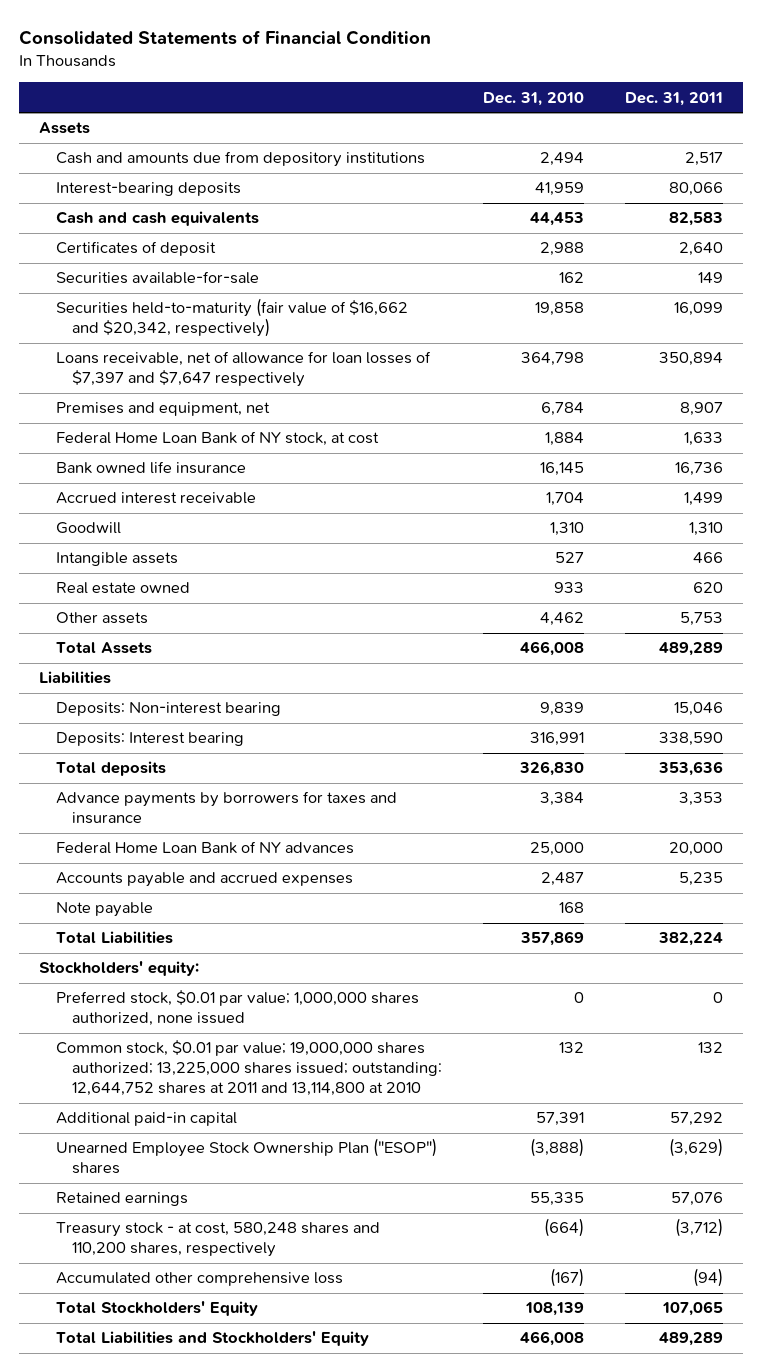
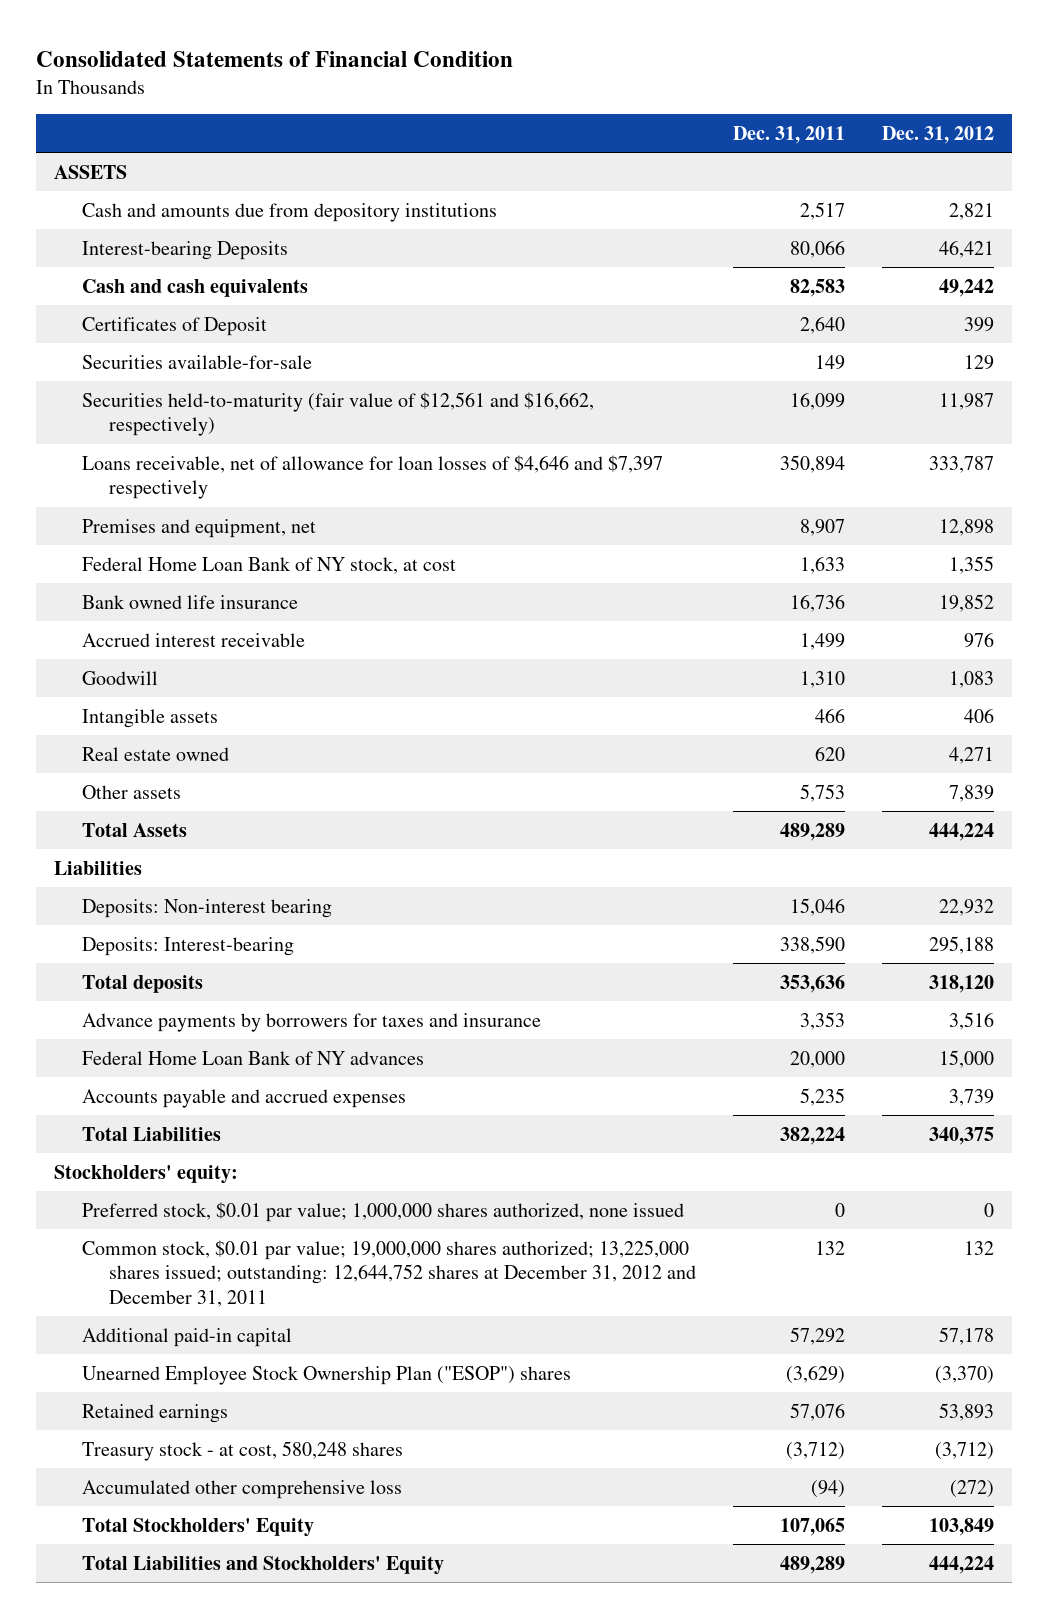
[482,91,584,106] Dec. 31, 2010 -> none
none -> [881,125,994,144] Dec. 31, 2012
[39,122,91,135] Assets -> [54,164,128,179] ASSETS
[55,182,241,197] Interest-bearing deposits -> [81,240,288,260] Interest-bearing Deposits
[55,241,216,257] Certificates of deposit -> [81,316,267,336] Certificates of Deposit
[55,298,408,338] Securities held-to-maturity (fair value of $16,662 and $20,342, respectively) -> [81,391,594,437] Securities held-to-maturity (fair value of $12,561 and $16,662, respectively)
[55,351,431,388] Loans receivable, net of allowance for loan losses of $7,397 and $7,647 respectively -> [81,454,663,500] Loans receivable, net of allowance for loan losses of $4,646 and $7,397 respectively
[55,732,244,747] Deposits: Interest bearing -> [81,936,294,956] Deposits: Interest-bearing
[55,902,153,918] Note payable -> none
[55,1040,443,1097] Common stock, $0.01 par value; 19,000,000 shares authorized; 13,225,000 shares issued; outstanding: 12,644,752 shares at 2011 and 13,114,800 at 2010 -> [81,1239,696,1308] Common stock, $0.01 par value; 19,000,000 shares authorized; 13,225,000 shares issued; outstanding: 12,644,752 shares at December 31, 2012 and December 31, 2011
[55,1222,380,1258] Treasury stock - at cost, 580,248 shares and 110,200 shares, respectively -> [81,1440,403,1461] Treasury stock - at cost, 580,248 shares

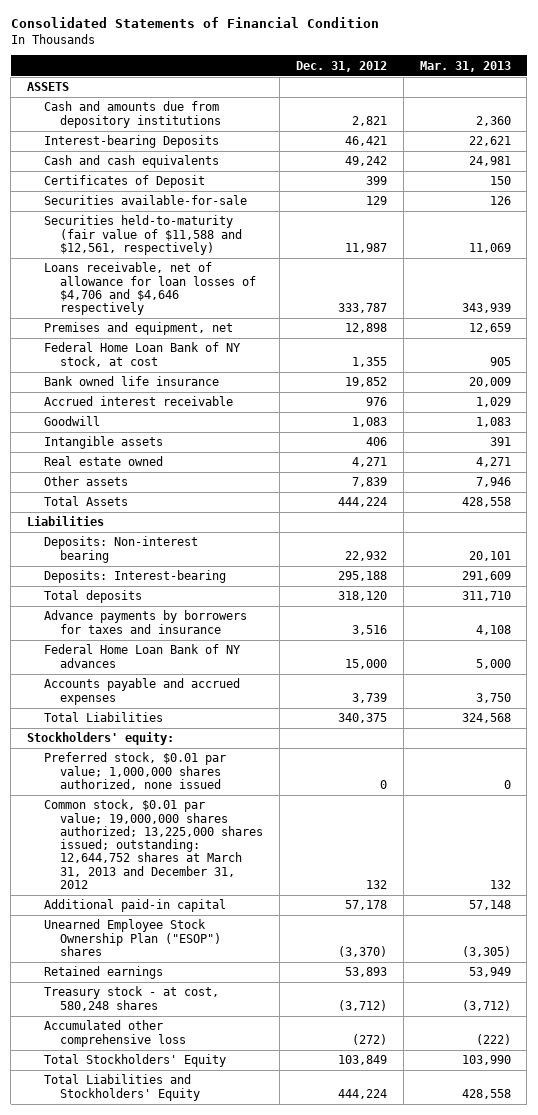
[732,125,845,144] Dec. 31, 2011 -> none
none -> [419,60,511,72] Mar. 31, 2013
[81,391,594,437] Securities held-to-maturity (fair value of $12,561 and $16,662, respectively) -> [43,215,243,255] Securities held-to-maturity (fair value of $11,588 and $12,561, respectively)
[81,454,663,500] Loans receivable, net of allowance for loan losses of $4,646 and $7,397 respectively -> [43,262,257,316] Loans receivable, net of allowance for loan losses of $4,706 and $4,646 respectively
[81,1239,696,1308] Common stock, $0.01 par value; 19,000,000 shares authorized; 13,225,000 shares issued; outstanding: 12,644,752 shares at December 31, 2012 and December 31, 2011 -> [43,799,264,889] Common stock, $0.01 par value; 19,000,000 shares authorized; 13,225,000 shares issued; outstanding: 12,644,752 shares at March 31, 2013 and December 31, 2012

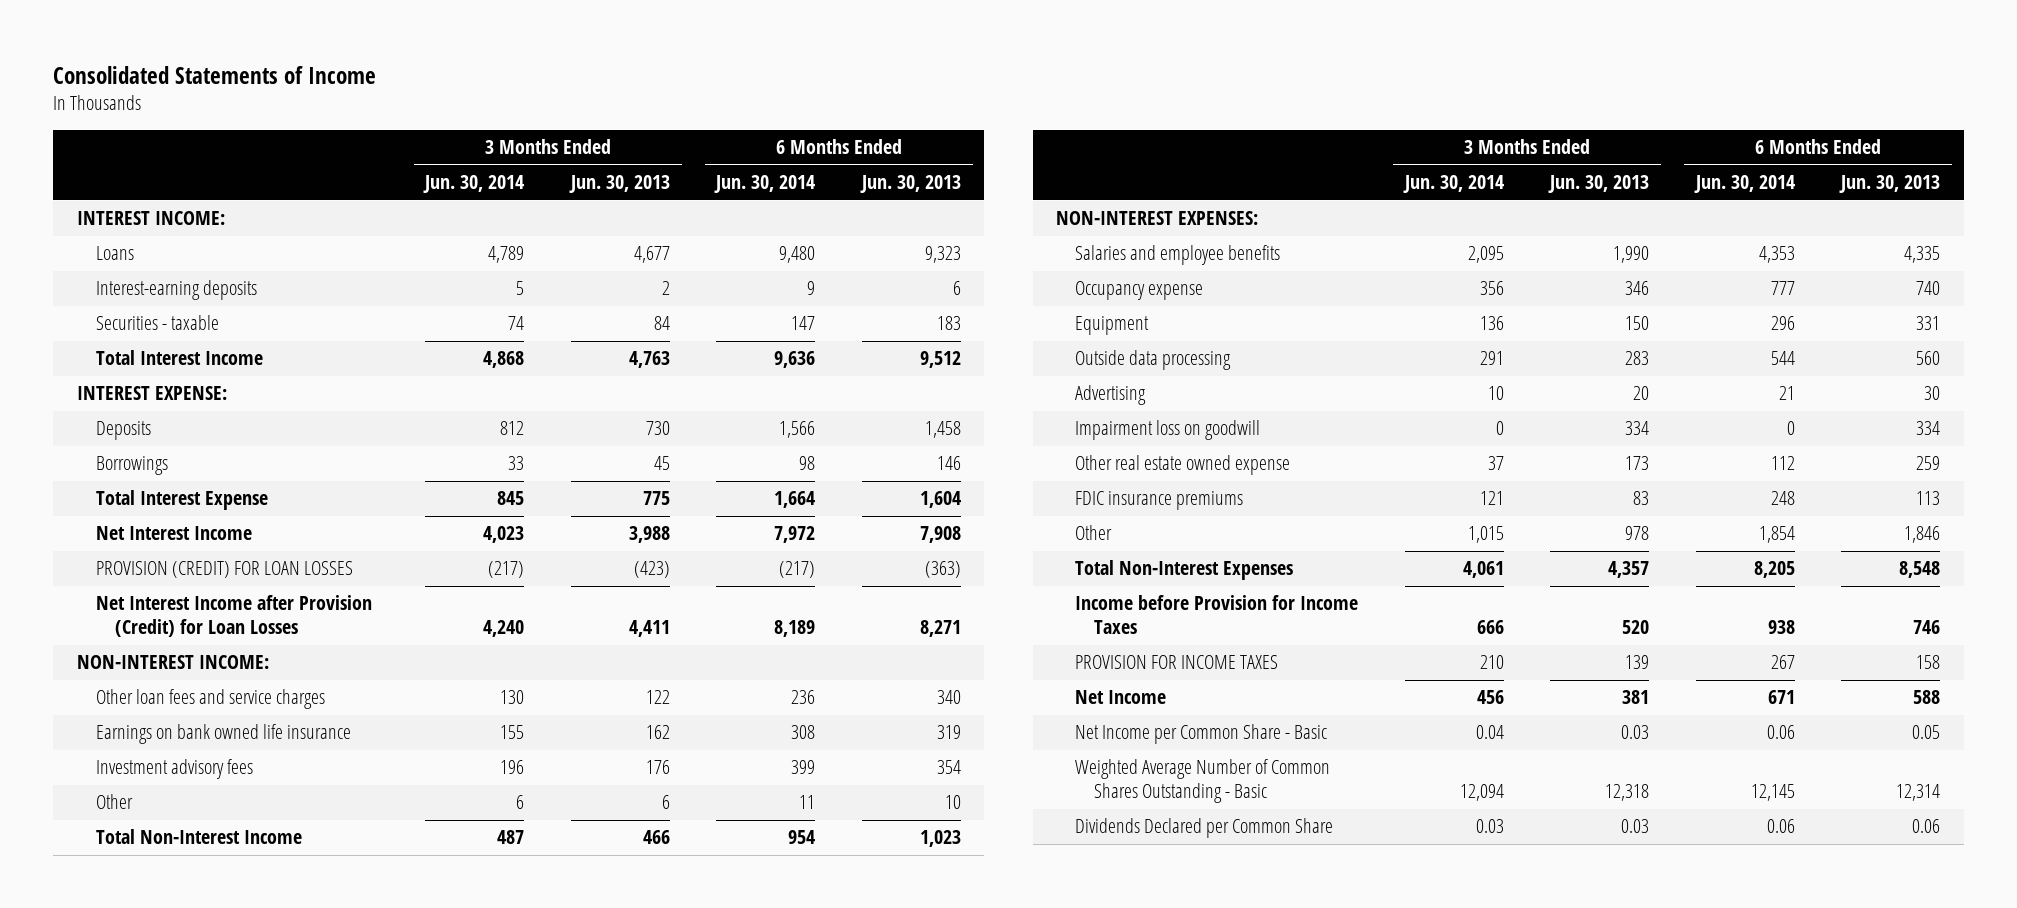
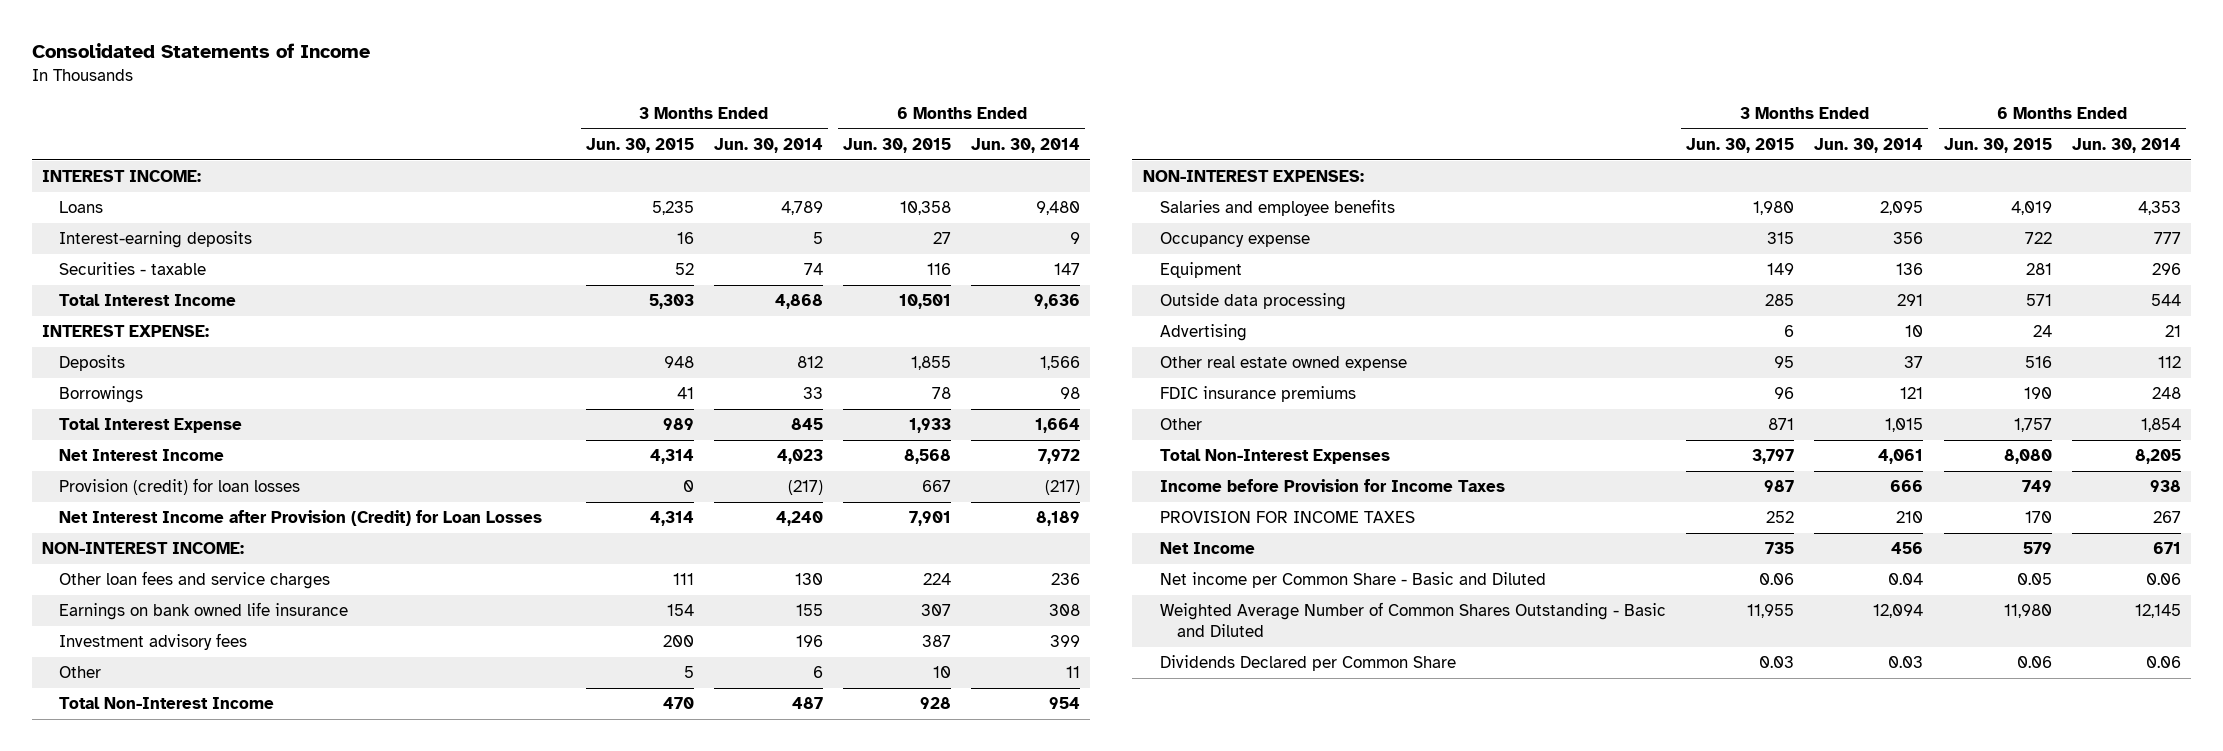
[568,175,670,194] Jun. 30, 2013 -> none
[859,175,961,194] Jun. 30, 2013 -> none
none -> [585,137,694,153] Jun. 30, 2015
none -> [843,137,952,153] Jun. 30, 2015
[95,561,353,579] PROVISION (CREDIT) FOR LOAN LOSSES -> [59,478,301,496] Provision (credit) for loan losses
[1075,420,1261,441] Impairment loss on goodwill -> none
[1075,724,1328,745] Net Income per Common Share - Basic -> [1159,572,1546,589] Net income per Common Share - Basic and Diluted
[1075,759,1331,804] Weighted Average Number of Common Shares Outstanding - Basic -> [1159,602,1666,638] Weighted Average Number of Common Shares Outstanding - Basic and Diluted

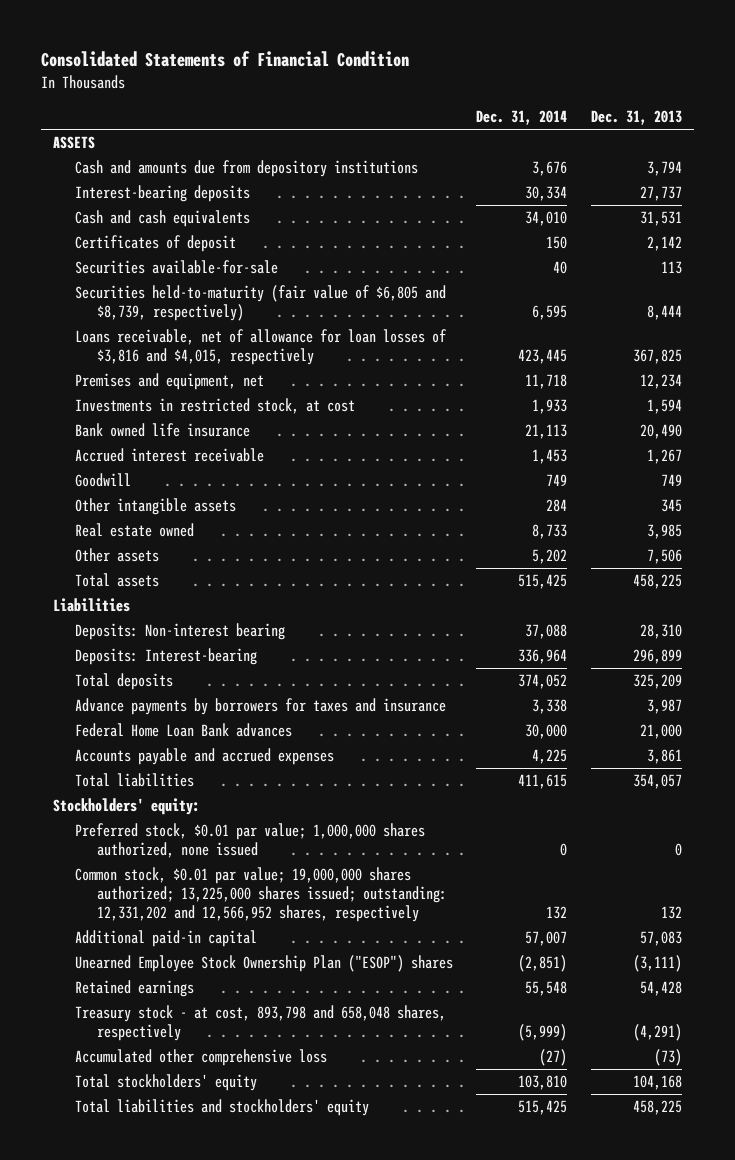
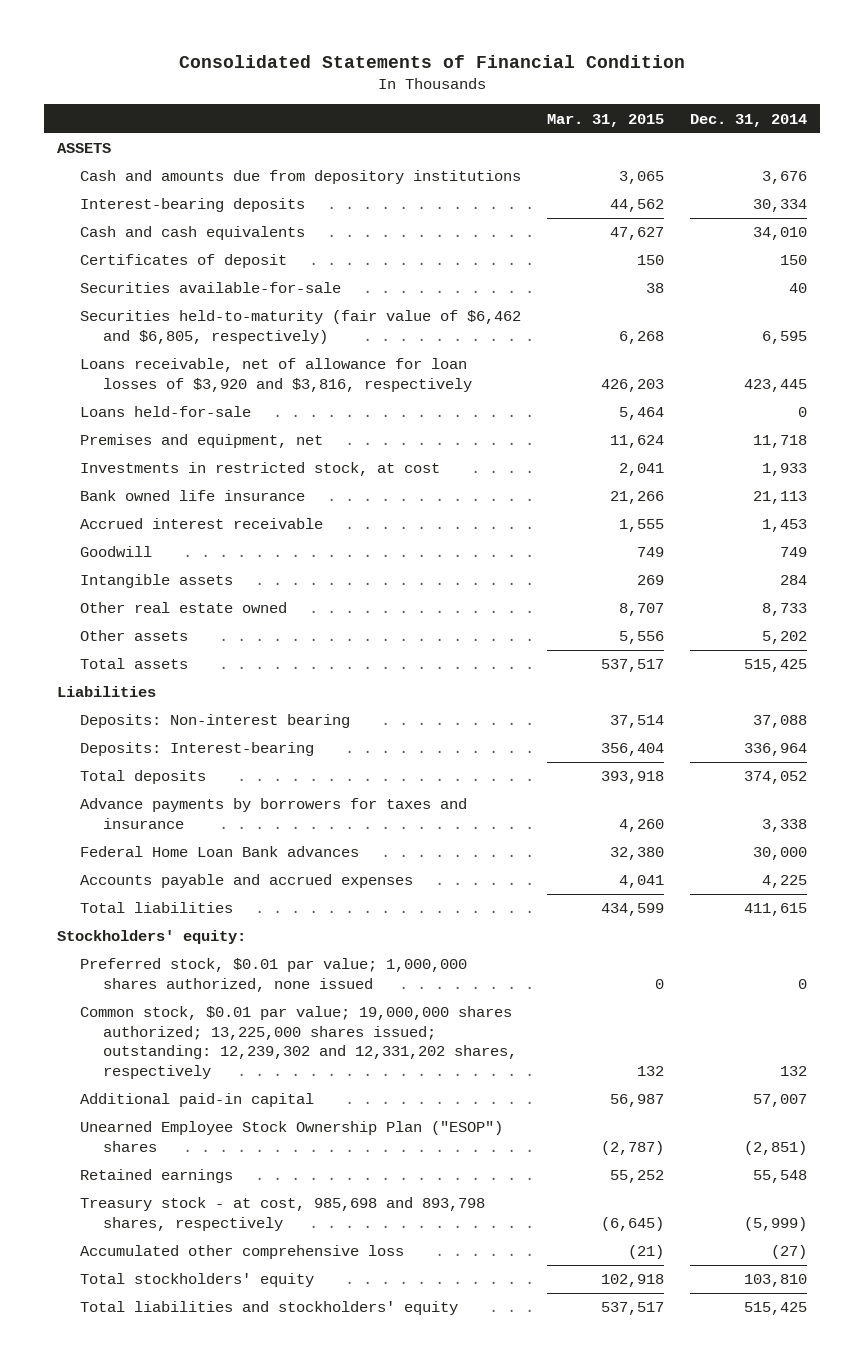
[590,110,682,126] Dec. 31, 2013 -> none
none -> [546,113,664,127] Mar. 31, 2015
[74,285,446,321] Securities held-to-maturity (fair value of $6,805 and $8,739, respectively) -> [79,310,521,344] Securities held-to-maturity (fair value of $6,462 and $6,805, respectively)
[74,329,447,365] Loans receivable, net of allowance for loan losses of $3,816 and $4,015, respectively -> [79,358,472,392] Loans receivable, net of allowance for loan losses of $3,920 and $3,816, respectively
none -> [79,406,251,418] Loans held-for-sale
[74,498,236,516] Other intangible assets -> [79,574,233,589] Intangible assets
[74,523,194,538] Real estate owned -> [79,602,287,614] Other real estate owned
[74,867,448,922] Common stock, $0.01 par value; 19,000,000 shares authorized; 13,225,000 shares issued; outstanding: 12,331,202 and 12,566,952 shares, respectively -> [79,1006,517,1079] Common stock, $0.01 par value; 19,000,000 shares authorized; 13,225,000 shares issued; outstanding: 12,239,302 and 12,331,202 shares, respectively
[74,1005,446,1041] Treasury stock - at cost, 893,798 and 658,048 shares, respectively -> [79,1197,485,1231] Treasury stock - at cost, 985,698 and 893,798 shares, respectively

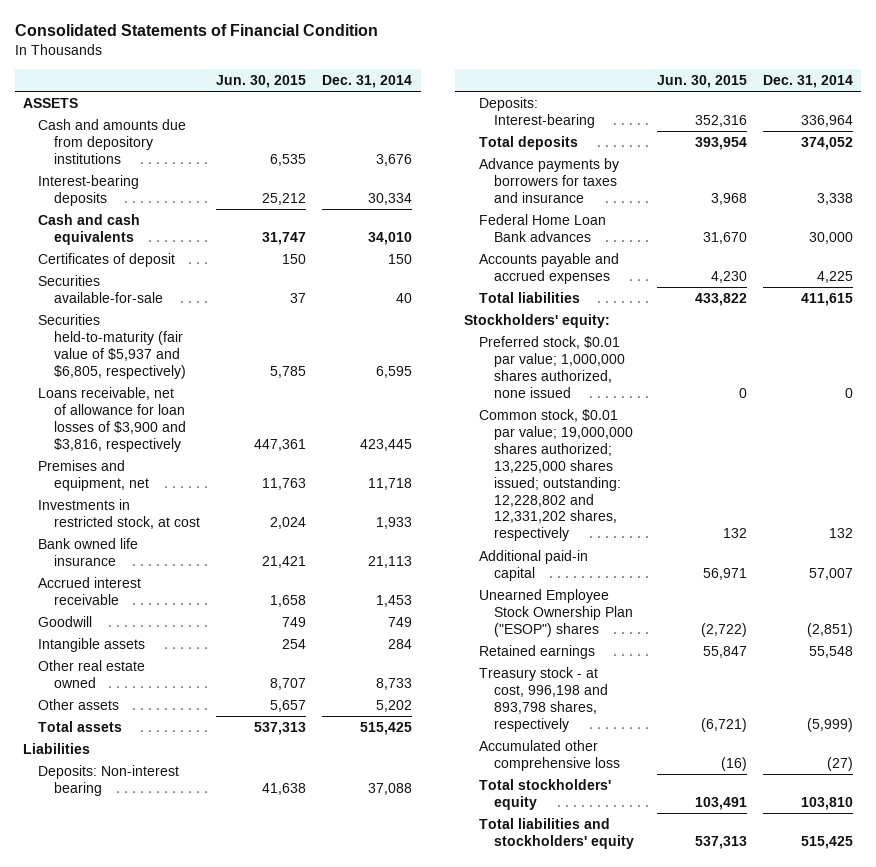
[546,113,664,127] Mar. 31, 2015 -> none
none -> [216,75,307,89] Jun. 30, 2015
[79,406,251,418] Loans held-for-sale -> none
[79,310,521,344] Securities held-to-maturity (fair value of $6,462 and $6,805, respectively) -> [38,314,186,379] Securities held-to-maturity (fair value of $5,937 and $6,805, respectively)
[79,358,472,392] Loans receivable, net of allowance for loan losses of $3,920 and $3,816, respectively -> [38,387,186,452] Loans receivable, net of allowance for loan losses of $3,900 and $3,816, respectively
[79,1006,517,1079] Common stock, $0.01 par value; 19,000,000 shares authorized; 13,225,000 shares issued; outstanding: 12,239,302 and 12,331,202 shares, respectively -> [478,409,634,542] Common stock, $0.01 par value; 19,000,000 shares authorized; 13,225,000 shares issued; outstanding: 12,228,802 and 12,331,202 shares, respectively
[79,1197,485,1231] Treasury stock - at cost, 985,698 and 893,798 shares, respectively -> [478,667,609,732] Treasury stock - at cost, 996,198 and 893,798 shares, respectively

